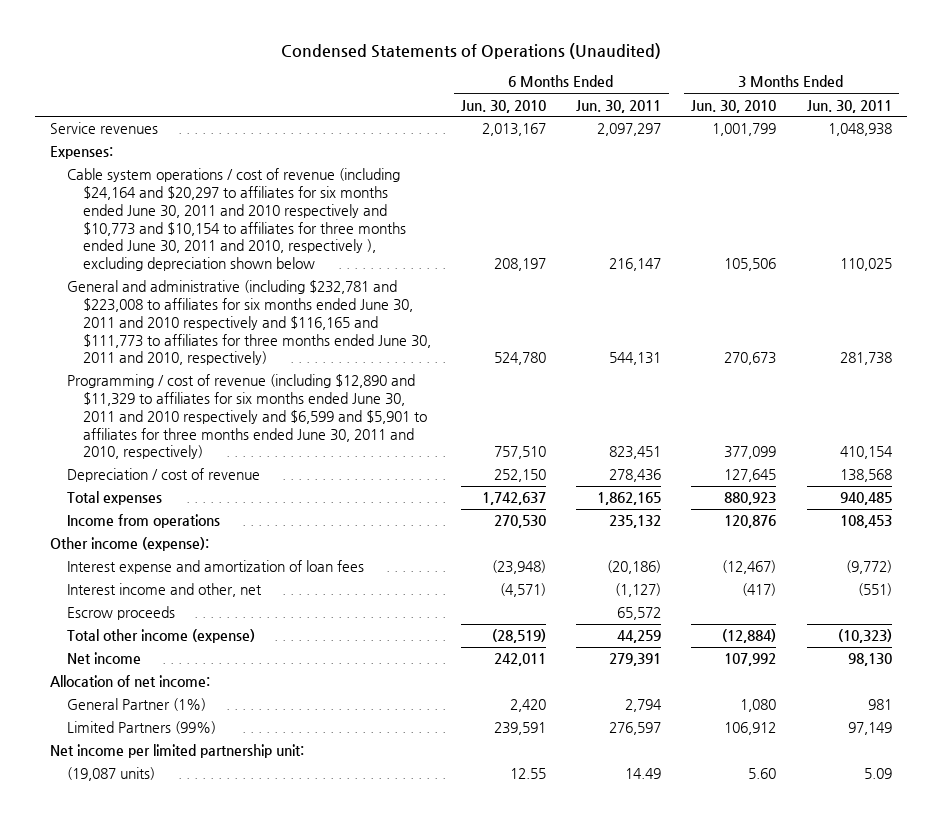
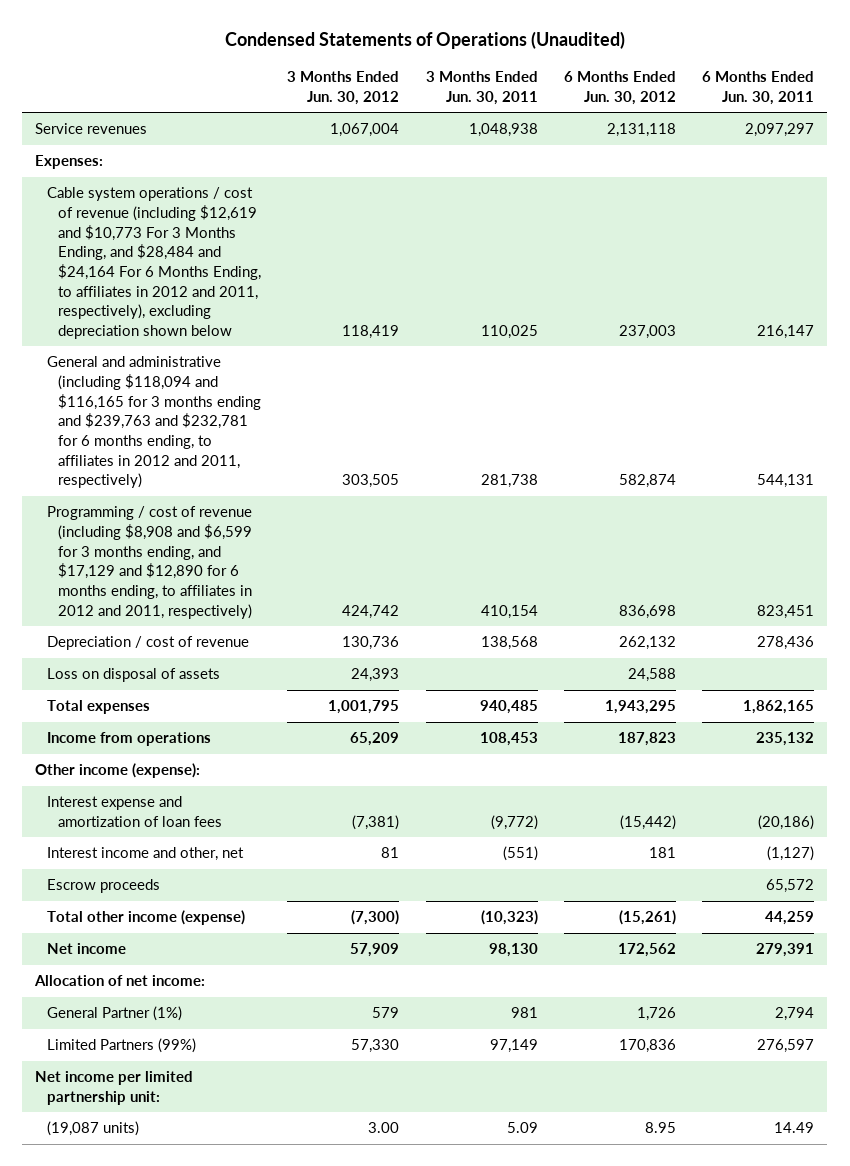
[461,99,547,113] Jun. 30, 2010 -> none
[691,99,777,113] Jun. 30, 2010 -> none
none -> [287,71,400,105] 3 Months Ended Jun. 30, 2012
none -> [563,71,676,105] 6 Months Ended Jun. 30, 2012
[66,168,407,272] Cable system operations / cost of revenue (including $24,164 and $20,297 to affiliates for six months ended June 30, 2011 and 2010 respectively and $10,773 and $10,154 to affiliates for three months ended June 30, 2011 and 2010, respectively ), excluding depreciation shown below -> [46,187,261,340] Cable system operations / cost of revenue (including $12,619 and $10,773 For 3 Months Ending, and $28,484 and $24,164 For 6 Months Ending, to affiliates in 2012 and 2011, respectively), excluding depreciation shown below
[66,280,432,366] General and administrative (including $232,781 and $223,008 to affiliates for six months ended June 30, 2011 and 2010 respectively and $116,165 and $111,773 to affiliates for three months ended June 30, 2011 and 2010, respectively) -> [46,356,261,489] General and administrative (including $118,094 and $116,165 for 3 months ending and $239,763 and $232,781 for 6 months ending, to affiliates in 2012 and 2011, respectively)
[66,374,428,460] Programming / cost of revenue (including $12,890 and $11,329 to affiliates for six months ended June 30, 2011 and 2010 respectively and $6,599 and $5,901 to affiliates for three months ended June 30, 2011 and 2010, respectively) -> [46,506,252,619] Programming / cost of revenue (including $8,908 and $6,599 for 3 months ending, and $17,129 and $12,890 for 6 months ending, to affiliates in 2012 and 2011, respectively)
none -> [46,668,220,683] Loss on disposal of assets

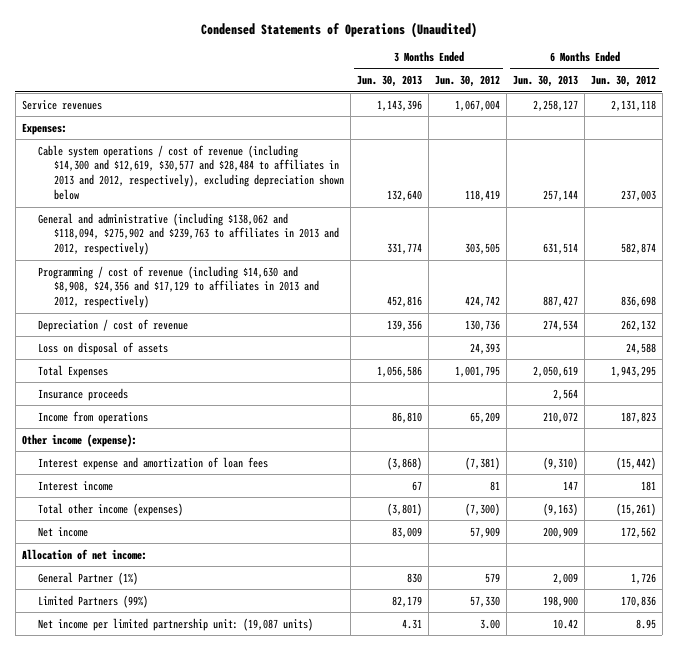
[425,71,538,105] 3 Months Ended Jun. 30, 2011 -> none
[702,71,815,105] 6 Months Ended Jun. 30, 2011 -> none
none -> [357,75,423,88] Jun. 30, 2013
none -> [513,75,579,88] Jun. 30, 2013
[46,187,261,340] Cable system operations / cost of revenue (including $12,619 and $10,773 For 3 Months Ending, and $28,484 and $24,164 For 6 Months Ending, to affiliates in 2012 and 2011, respectively), excluding depreciation shown below -> [38,144,345,201] Cable system operations / cost of revenue (including $14,300 and $12,619, $30,577 and $28,484 to affiliates in 2013 and 2012, respectively), excluding depreciation shown below
[46,356,261,489] General and administrative (including $118,094 and $116,165 for 3 months ending and $239,763 and $232,781 for 6 months ending, to affiliates in 2012 and 2011, respectively) -> [38,212,340,256] General and administrative (including $138,062 and $118,094, $275,902 and $239,763 to affiliates in 2013 and 2012, respectively)
[46,506,252,619] Programming / cost of revenue (including $8,908 and $6,599 for 3 months ending, and $17,129 and $12,890 for 6 months ending, to affiliates in 2012 and 2011, respectively) -> [38,265,320,309] Programming / cost of revenue (including $14,630 and $8,908, $24,356 and $17,129 to affiliates in 2013 and 2012, respectively)
[46,700,150,715] Total expenses -> [38,364,109,378] Total Expenses
none -> [38,387,129,401] Insurance proceeds
[46,879,160,894] Escrow proceeds -> none
[46,847,244,862] Interest income and other, net -> [38,480,114,491] Interest income
[46,910,245,926] Total other income (expense) -> [38,502,184,516] Total other income (expenses)
[35,1071,194,1105] Net income per limited partnership unit: -> none
[46,1121,139,1137] (19,087 units) -> [38,617,314,631] Net income per limited partnership unit: (19,087 units)

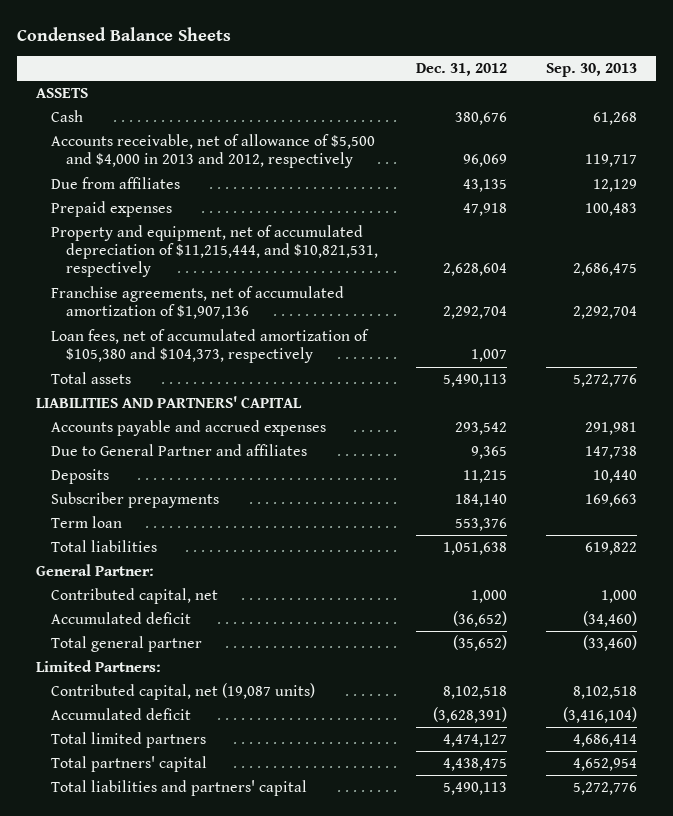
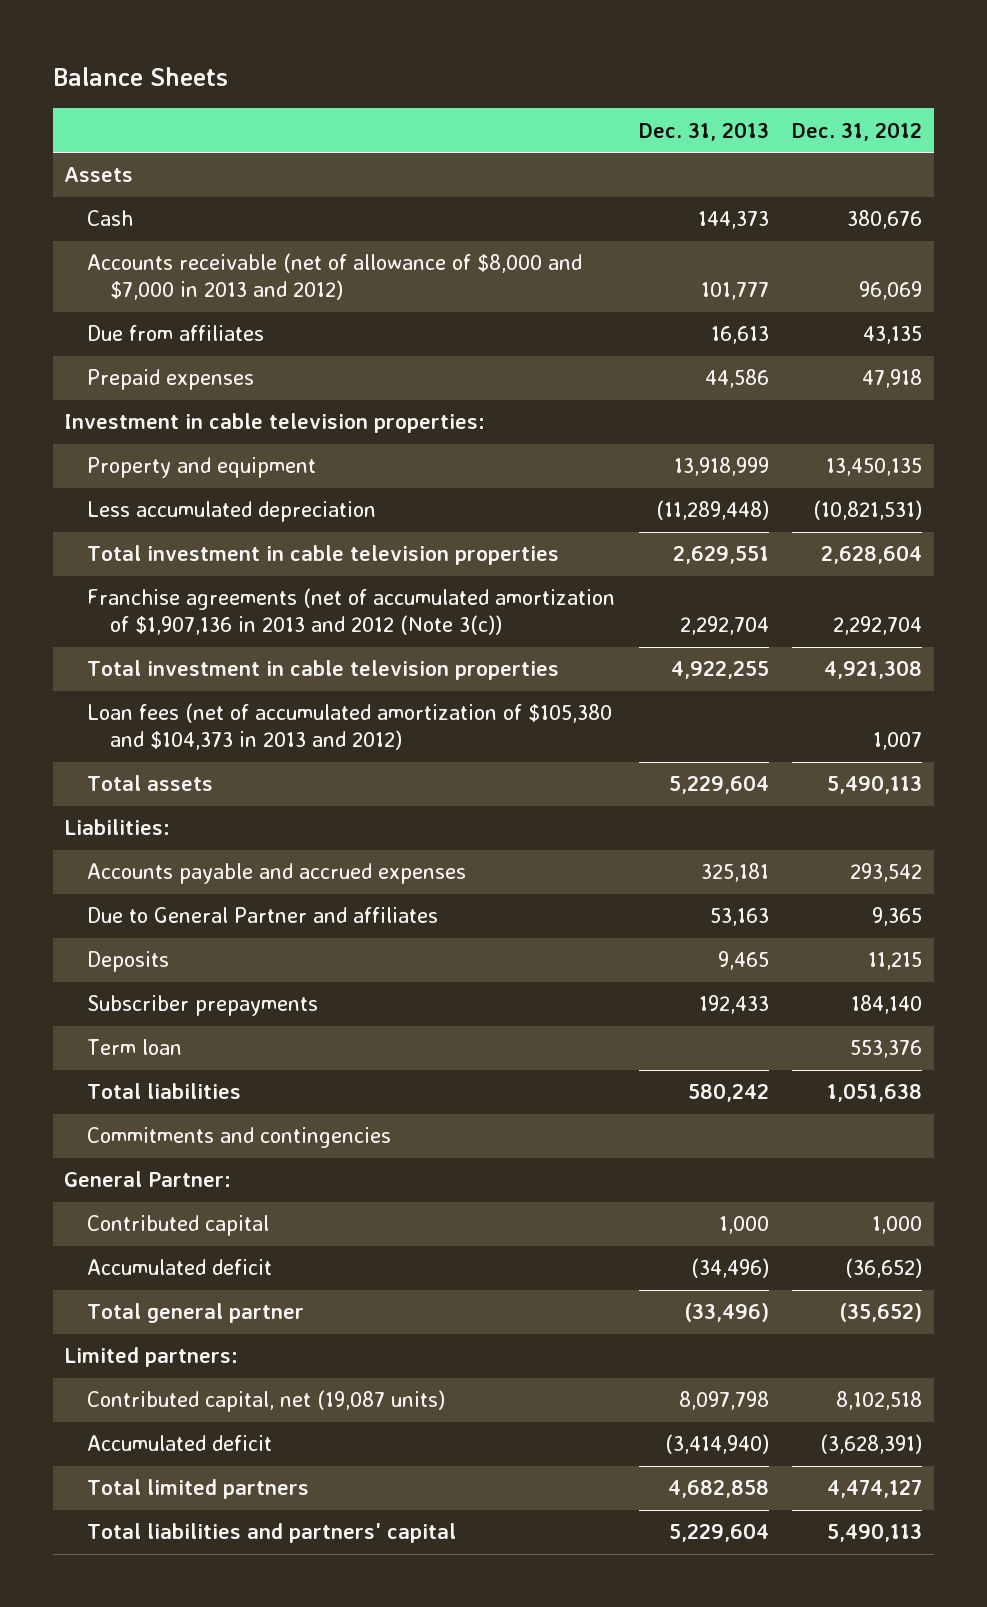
[16,26,231,41] Condensed Balance Sheets -> [52,67,228,87] Balance Sheets
[545,62,637,77] Sep. 30, 2013 -> none
none -> [638,121,769,141] Dec. 31, 2013
[36,87,89,98] ASSETS -> [64,167,134,183] Assets
[51,133,376,169] Accounts receivable, net of allowance of $5,500 and $4,000 in 2013 and 2012, respectively -> [87,253,583,301] Accounts receivable (net of allowance of $8,000 and $7,000 in 2013 and 2012)
none -> [64,413,486,434] Investment in cable television properties:
none -> [87,457,317,479] Property and equipment
none -> [87,501,377,523] Less accumulated depreciation
[51,224,379,278] Property and equipment, net of accumulated depreciation of $11,215,444, and $10,821,531, respectively -> [87,545,560,566] Total investment in cable television properties
[51,285,345,320] Franchise agreements, net of accumulated amortization of $1,907,136 -> [87,588,616,636] Franchise agreements (net of accumulated amortization of $1,907,136 in 2013 and 2012 (Note 3(c))
none -> [87,660,560,681] Total investment in cable television properties
[51,328,370,364] Loan fees, net of accumulated amortization of $105,380 and $104,373, respectively -> [87,703,613,751] Loan fees (net of accumulated amortization of $105,380 and $104,373 in 2013 and 2012)
[36,395,303,408] LIABILITIES AND PARTNERS' CAPITAL -> none
none -> [64,819,171,836] Liabilities:
none -> [87,1127,392,1149] Commitments and contingencies
[51,587,219,604] Contributed capital, net -> [87,1215,270,1237] Contributed capital
[36,659,162,672] Limited Partners: -> [64,1347,239,1368] Limited partners:
[51,755,208,772] Total partners' capital -> none

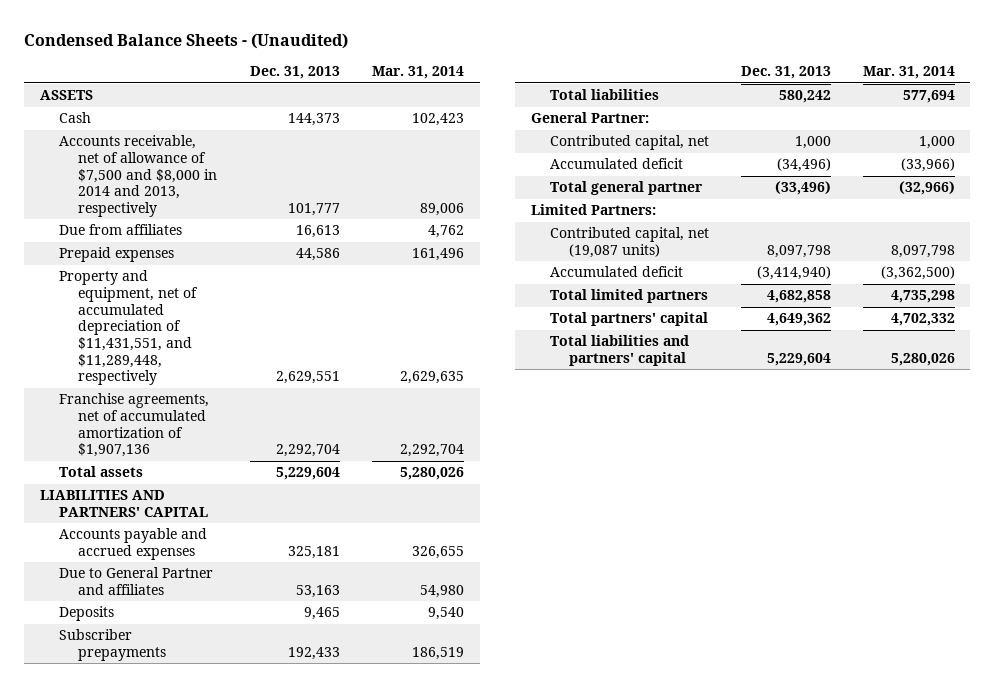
[52,67,228,87] Balance Sheets -> [24,32,349,49] Condensed Balance Sheets - (Unaudited)
[792,121,923,141] Dec. 31, 2012 -> none
none -> [371,66,464,80] Mar. 31, 2014
[64,167,134,183] Assets -> [39,90,93,101] ASSETS
[87,253,583,301] Accounts receivable (net of allowance of $8,000 and $7,000 in 2013 and 2012) -> [58,135,217,217] Accounts receivable, net of allowance of $7,500 and $8,000 in 2014 and 2013, respectively
[64,413,486,434] Investment in cable television properties: -> none
[87,457,317,479] Property and equipment -> none
[87,501,377,523] Less accumulated depreciation -> none
[87,660,560,681] Total investment in cable television properties -> none
[87,703,613,751] Loan fees (net of accumulated amortization of $105,380 and $104,373 in 2013 and 2012) -> none
[87,545,560,566] Total investment in cable television properties -> [58,270,198,386] Property and equipment, net of accumulated depreciation of $11,431,551, and $11,289,448, respectively
[87,588,616,636] Franchise agreements (net of accumulated amortization of $1,907,136 in 2013 and 2012 (Note 3(c)) -> [58,393,209,458] Franchise agreements, net of accumulated amortization of $1,907,136
[64,819,171,836] Liabilities: -> none
none -> [39,490,208,518] LIABILITIES AND PARTNERS' CAPITAL
[87,1039,183,1056] Term loan -> none
[87,1127,392,1149] Commitments and contingencies -> none
[87,1215,270,1237] Contributed capital -> [549,135,709,151] Contributed capital, net
[64,1347,239,1368] Limited partners: -> [530,204,656,216] Limited Partners:
none -> [549,312,708,327] Total partners' capital

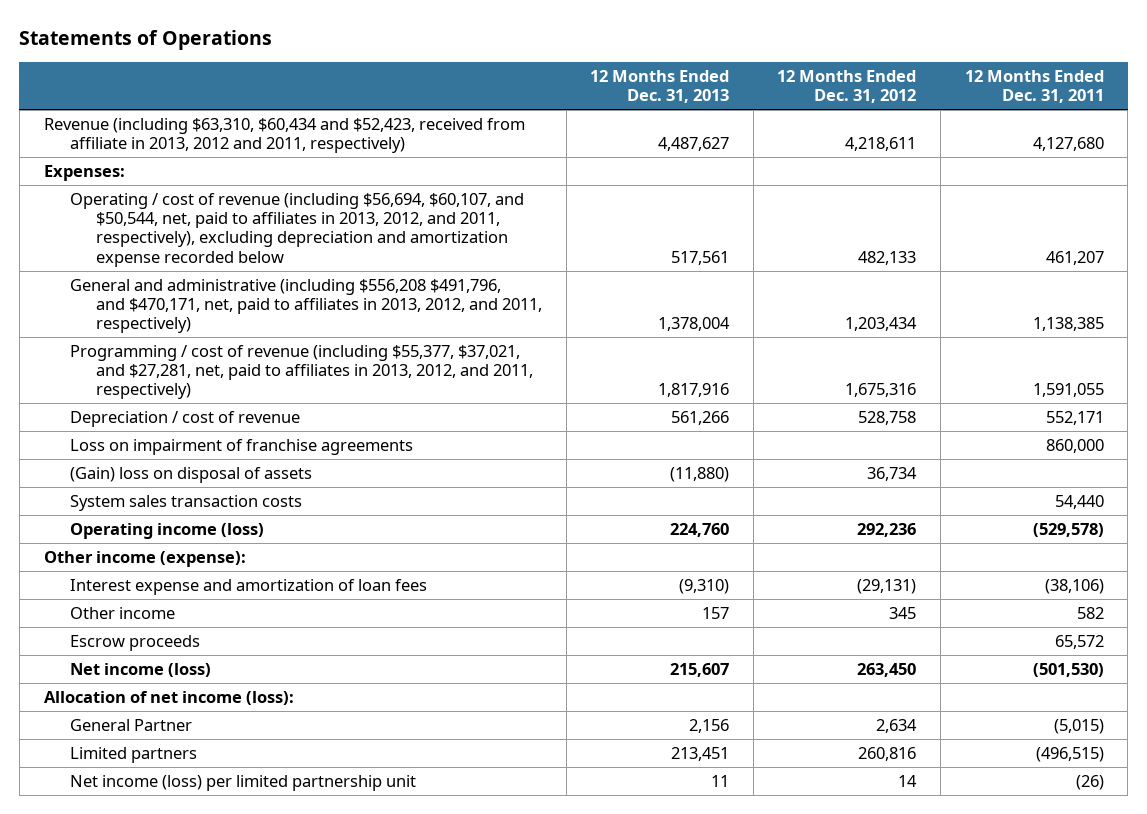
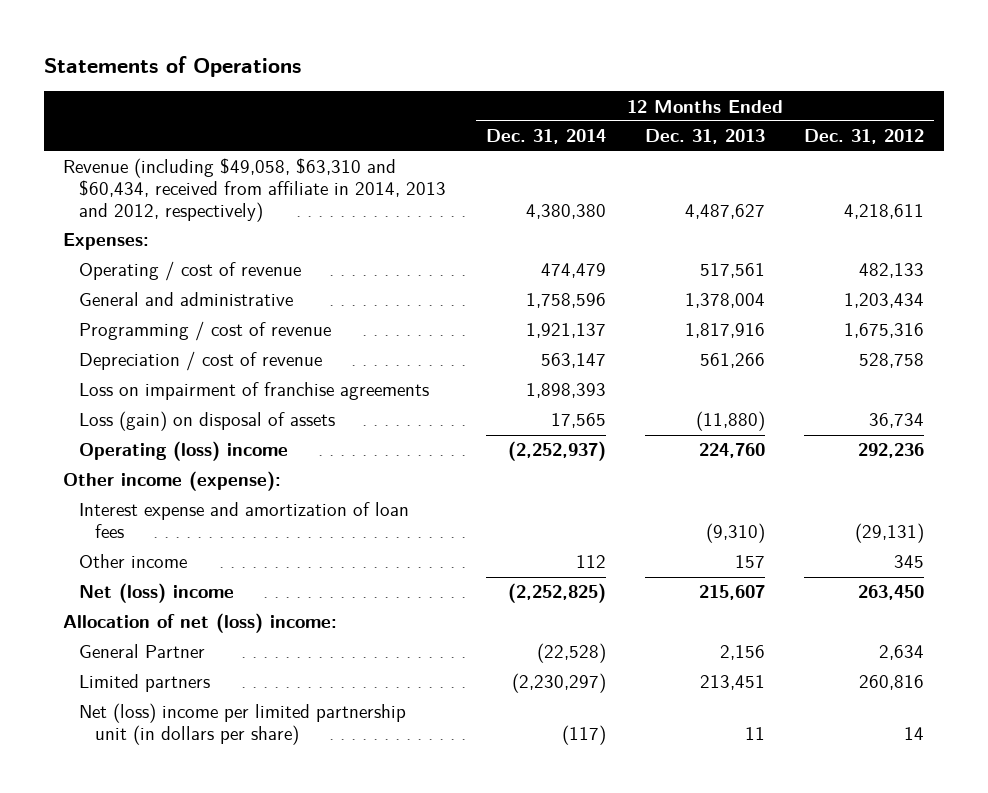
[964,69,1104,104] 12 Months Ended Dec. 31, 2011 -> none
none -> [485,129,606,145] Dec. 31, 2014
[43,117,525,154] Revenue (including $63,310, $60,434 and $52,423, received from affiliate in 2013, 2012 and 2011, respectively) -> [63,158,447,222] Revenue (including $49,058, $63,310 and $60,434, received from affiliate in 2014, 2013 and 2012, respectively)
[69,192,524,267] Operating / cost of revenue (including $56,694, $60,107, and $50,544, net, paid to affiliates in 2013, 2012, and 2011, respectively), excluding depreciation and amortization expense recorded below -> [79,261,302,282] Operating / cost of revenue
[69,278,543,334] General and administrative (including $556,208 $491,796, and $470,171, net, paid to affiliates in 2013, 2012, and 2011, respectively) -> [79,292,294,307] General and administrative
[69,344,534,400] Programming / cost of revenue (including $55,377, $37,021, and $27,281, net, paid to affiliates in 2013, 2012, and 2011, respectively) -> [79,321,332,342] Programming / cost of revenue
[69,494,302,511] System sales transaction costs -> none
[69,466,312,483] (Gain) loss on disposal of assets -> [79,411,336,432] Loss (gain) on disposal of assets
[69,522,264,539] Operating income (loss) -> [79,441,289,462] Operating (loss) income
[69,634,200,651] Escrow proceeds -> none
[69,662,211,677] Net income (loss) -> [79,583,235,604] Net (loss) income
[43,690,294,705] Allocation of net income (loss): -> [63,613,338,634] Allocation of net (loss) income:
[69,774,416,791] Net income (loss) per limited partnership unit -> [79,703,407,746] Net (loss) income per limited partnership unit (in dollars per share)

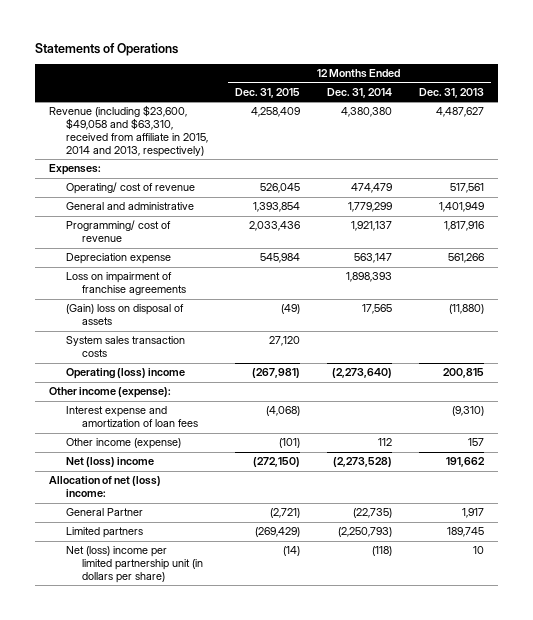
[804,129,925,145] Dec. 31, 2012 -> none
none -> [234,87,300,98] Dec. 31, 2015
[63,158,447,222] Revenue (including $49,058, $63,310 and $60,434, received from affiliate in 2014, 2013 and 2012, respectively) -> [49,105,208,157] Revenue (including $23,600, $49,058 and $63,310, received from affiliate in 2015, 2014 and 2013, respectively)
[79,261,302,282] Operating / cost of revenue -> [65,182,195,195] Operating/ cost of revenue
[525,293,606,309] 1,758,596 -> [347,202,392,213] 1,779,299
[684,293,765,309] 1,378,004 -> [438,202,484,213] 1,401,949
[79,321,332,342] Programming / cost of revenue -> [65,220,171,243] Programming/ cost of revenue
[79,351,323,372] Depreciation / cost of revenue -> [65,253,171,265] Depreciation expense
[79,411,336,432] Loss (gain) on disposal of assets -> [65,304,184,326] (Gain) loss on disposal of assets
none -> [65,336,185,358] System sales transaction costs
[507,441,606,462] (2,252,937) -> [331,368,392,379] (2,273,640)
[698,443,765,459] 224,760 -> [442,368,484,379] 200,815
[79,554,188,569] Other income -> [65,438,181,450] Other income (expense)
[507,583,606,604] (2,252,825) -> [332,457,392,468] (2,273,528)
[698,585,765,601] 215,607 -> [445,457,485,468] 191,662
[536,643,606,664] (22,528) -> [352,508,392,519] (22,735)
[719,645,765,661] 2,156 -> [461,508,484,519] 1,917
[511,673,606,694] (2,230,297) -> [337,527,392,538] (2,250,793)
[699,675,765,691] 213,451 -> [446,527,484,538] 189,745
[561,725,606,746] (117) -> [371,546,392,557] (118)
[744,727,765,741] 11 -> [472,546,484,555] 10

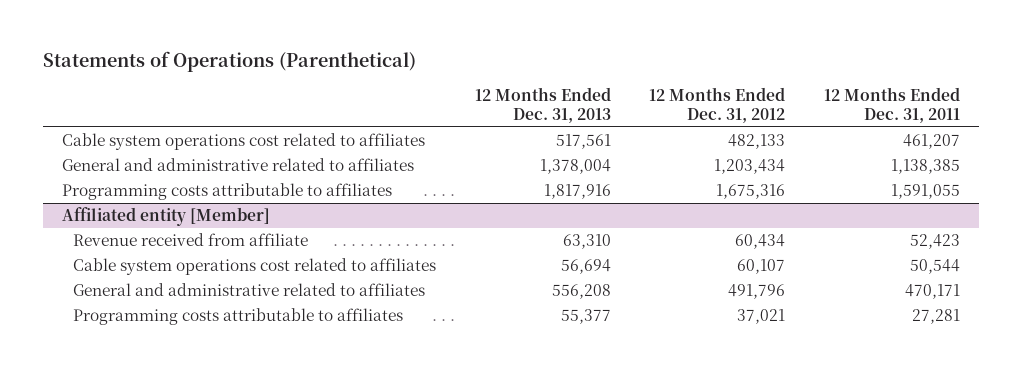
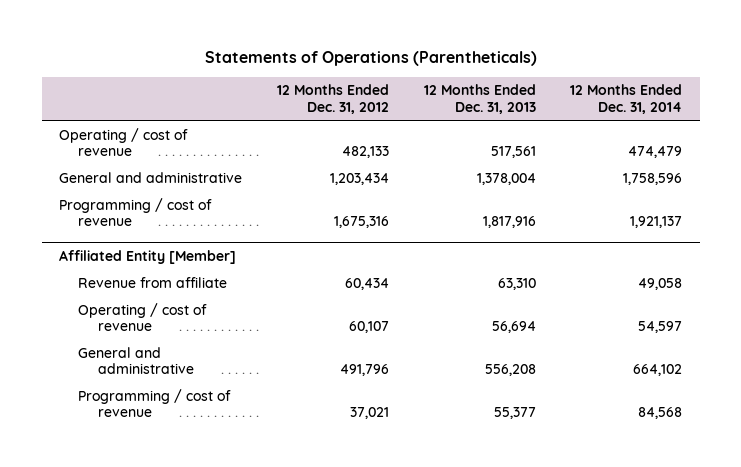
[42,50,416,72] Statements of Operations (Parenthetical) -> [204,51,537,67] Statements of Operations (Parentheticals)
[823,86,960,124] 12 Months Ended Dec. 31, 2011 -> none
none -> [570,84,683,114] 12 Months Ended Dec. 31, 2014
[61,133,425,151] Cable system operations cost related to affiliates -> [59,127,189,156] Operating / cost of revenue
[61,158,414,172] General and administrative related to affiliates -> [59,171,243,183] General and administrative
[61,183,392,201] Programming costs attributable to affiliates -> [59,197,213,226] Programming / cost of revenue
[61,207,270,227] Affiliated entity [Member] -> [59,249,237,264] Affiliated Entity [Member]
[73,233,309,247] Revenue received from affiliate -> [78,276,228,288] Revenue from affiliate
[73,258,437,276] Cable system operations cost related to affiliates -> [78,302,208,331] Operating / cost of revenue
[73,283,426,297] General and administrative related to affiliates -> [78,346,194,374] General and administrative
[73,308,404,326] Programming costs attributable to affiliates -> [78,388,232,417] Programming / cost of revenue

